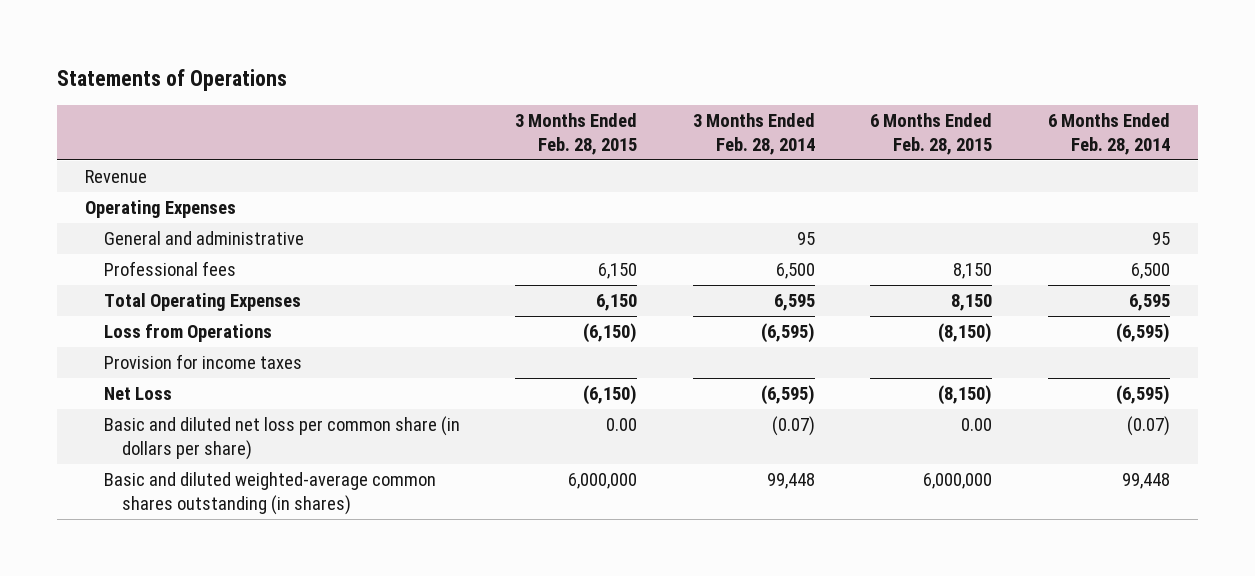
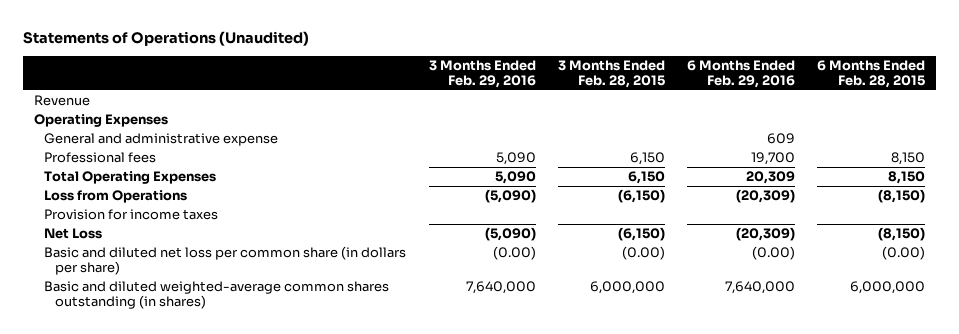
[57,69,288,92] Statements of Operations -> [22,30,309,46] Statements of Operations (Unaudited)
[692,112,815,155] 3 Months Ended Feb. 28, 2014 -> none
[1048,112,1171,155] 6 Months Ended Feb. 28, 2014 -> none
none -> [428,59,536,88] 3 Months Ended Feb. 29, 2016
none -> [686,59,795,88] 6 Months Ended Feb. 29, 2016
[103,231,304,246] General and administrative -> [44,133,279,147] General and administrative expense
[606,418,638,432] 0.00 -> [621,246,665,261] (0.00)
[961,418,993,432] 0.00 -> [881,246,925,261] (0.00)

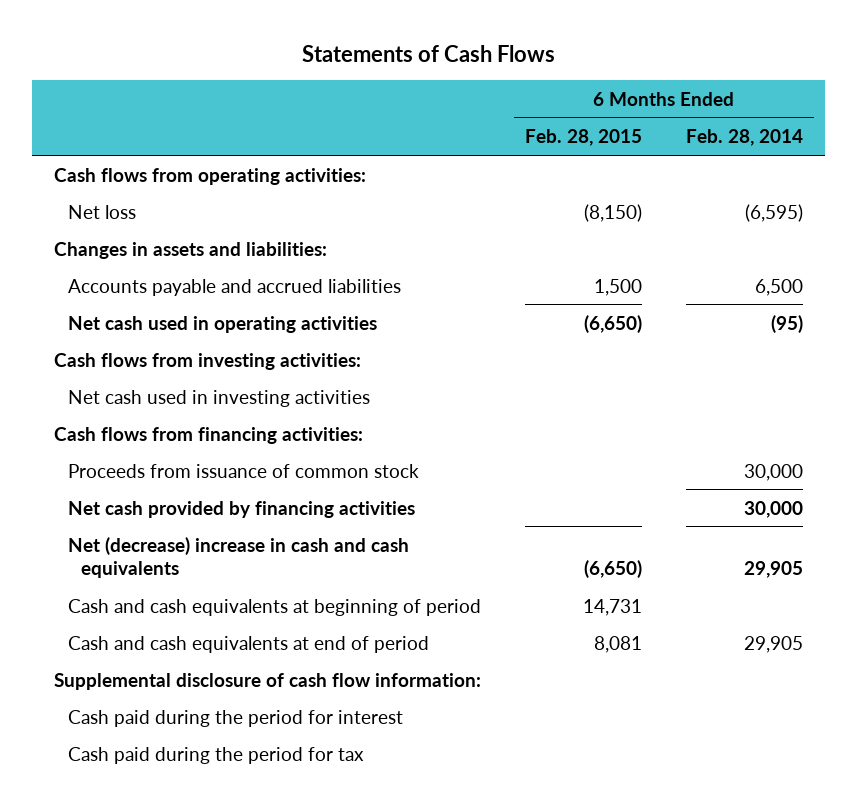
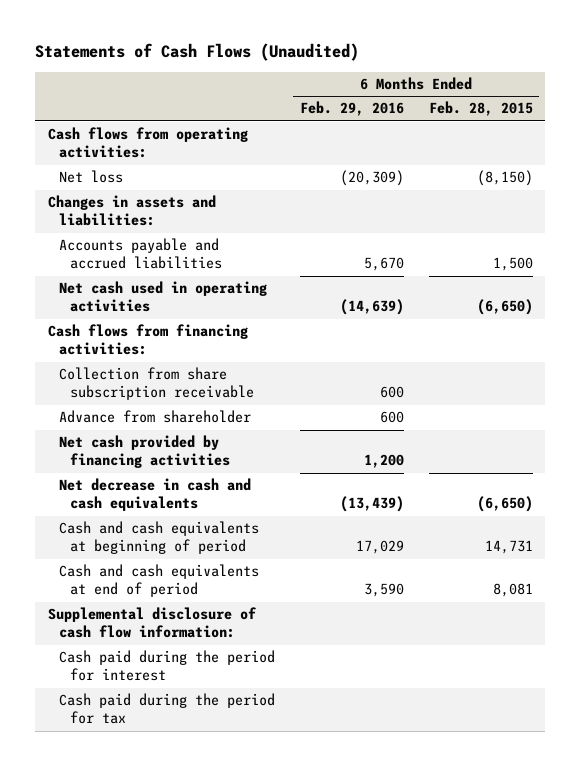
[301,44,555,62] Statements of Cash Flows -> [35,43,360,62] Statements of Cash Flows (Unaudited)
[686,129,804,147] Feb. 28, 2014 -> none
none -> [299,101,404,117] Feb. 29, 2016
[54,352,362,370] Cash flows from investing activities: -> none
[67,389,370,407] Net cash used in investing activities -> none
[67,463,419,478] Proceeds from issuance of common stock -> none
none -> [58,367,254,401] Collection from share subscription receivable
none -> [58,410,251,424] Advance from shareholder
[67,536,409,578] Net (decrease) increase in cash and cash equivalents -> [58,478,251,512] Net decrease in cash and cash equivalents

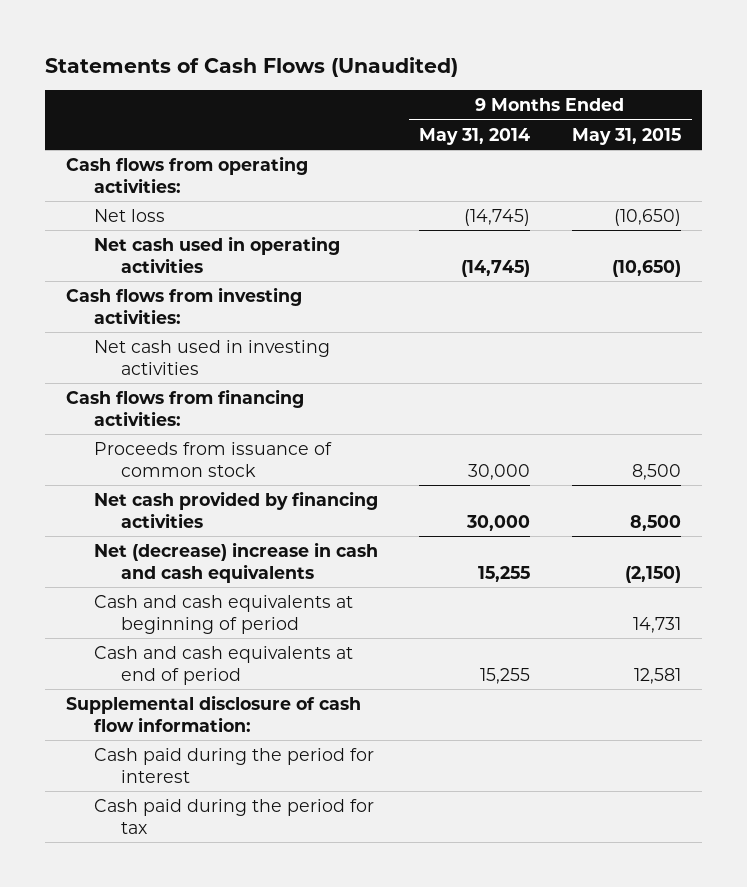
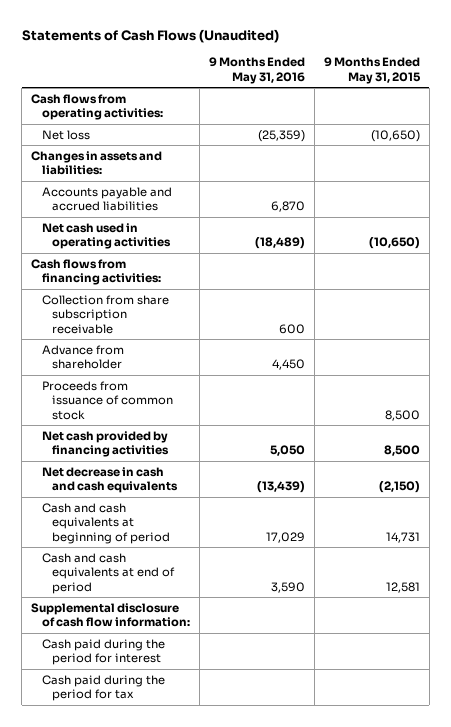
[419,127,531,145] May 31, 2014 -> none
none -> [208,57,305,84] 9 Months Ended May 31, 2016
none -> [31,150,163,176] Changes in assets and liabilities:
none -> [41,186,172,212] Accounts payable and accrued liabilities
[66,286,303,324] Cash flows from investing activities: -> none
[93,339,330,375] Net cash used in investing activities -> none
none -> [41,294,169,334] Collection from share subscription receivable
none -> [41,344,124,370] Advance from shareholder
[93,541,378,583] Net (decrease) increase in cash and cash equivalents -> [41,466,179,494] Net decrease in cash and cash equivalents

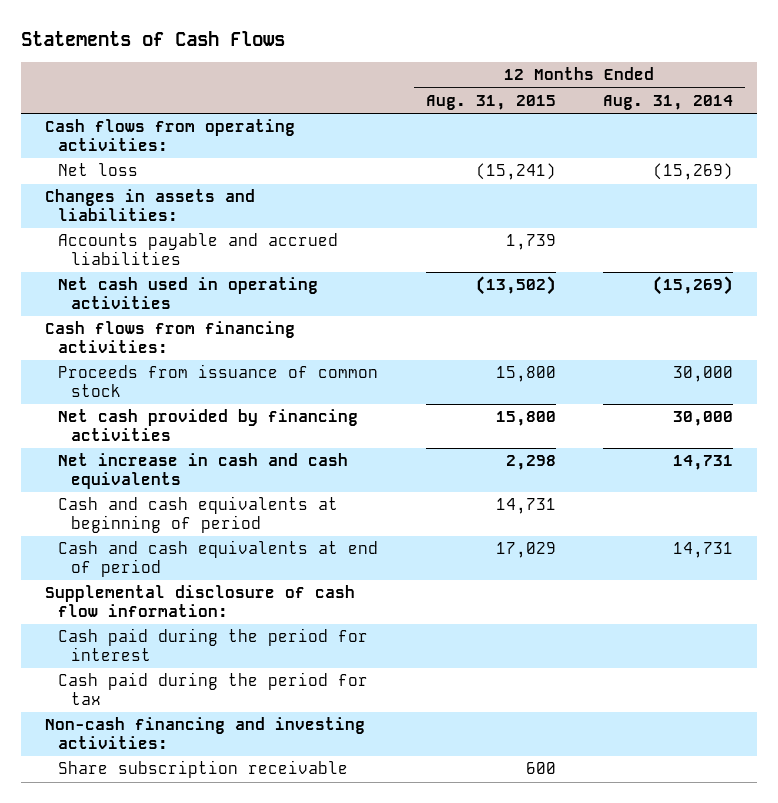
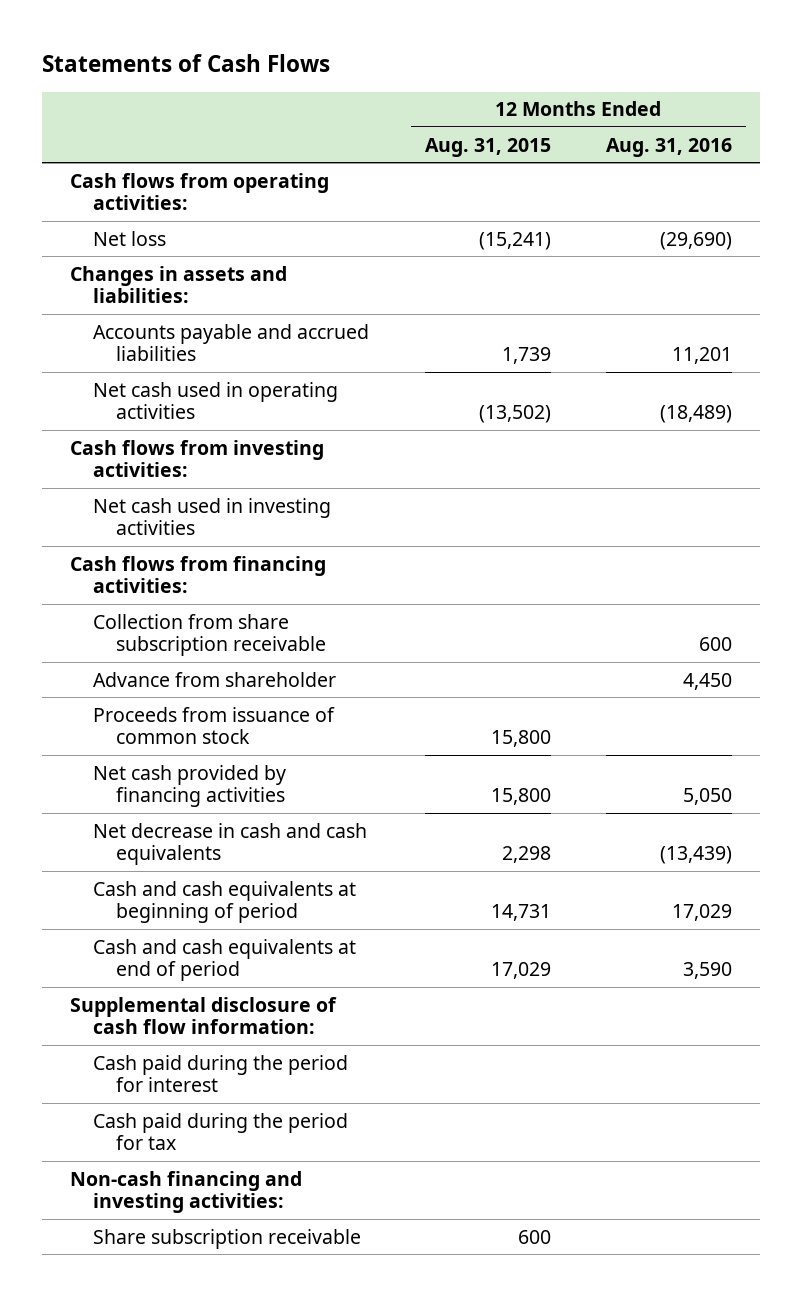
[603,94,734,110] Aug. 31, 2014 -> none
none -> [606,137,733,157] Aug. 31, 2016
none -> [69,439,324,478] Cash flows from investing activities:
none -> [92,497,331,536] Net cash used in investing activities
none -> [92,613,326,657] Collection from share subscription receivable
none -> [92,671,336,687] Advance from shareholder
[58,453,349,489] Net increase in cash and cash equivalents -> [92,822,367,866] Net decrease in cash and cash equivalents

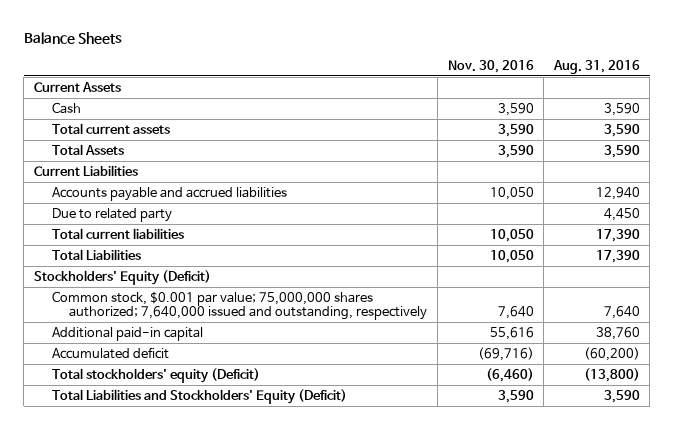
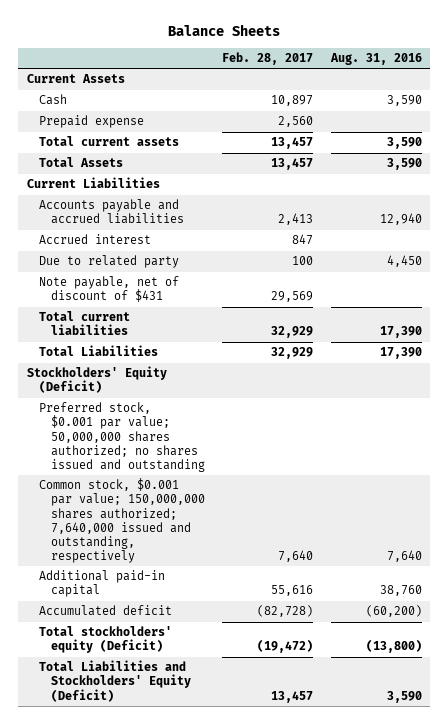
[447,59,534,73] Nov. 30, 2016 -> none
none -> [222,51,314,65] Feb. 28, 2017
none -> [38,115,144,129] Prepaid expense
none -> [38,234,151,245] Accrued interest
none -> [38,276,179,303] Note payable, net of discount of $431
none -> [38,402,206,473] Preferred stock, $0.001 par value; 50,000,000 shares authorized; no shares issued and outstanding
[51,290,428,320] Common stock, $0.001 par value; 75,000,000 shares authorized; 7,640,000 issued and outstanding, respectively -> [38,478,206,564] Common stock, $0.001 par value; 150,000,000 shares authorized; 7,640,000 issued and outstanding, respectively

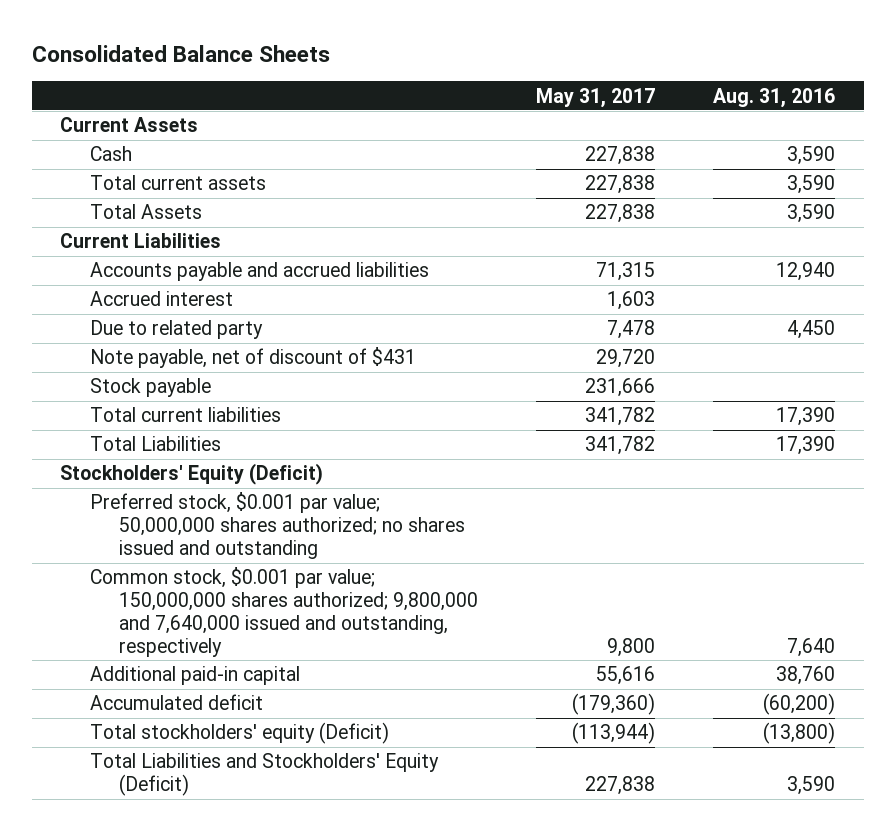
[168,24,281,37] Balance Sheets -> [31,44,330,62] Consolidated Balance Sheets
[222,51,314,65] Feb. 28, 2017 -> none
none -> [536,87,656,108] May 31, 2017
[38,115,144,129] Prepaid expense -> none
none -> [89,378,211,398] Stock payable
[38,478,206,564] Common stock, $0.001 par value; 150,000,000 shares authorized; 7,640,000 issued and outstanding, respectively -> [89,567,479,658] Common stock, $0.001 par value; 150,000,000 shares authorized; 9,800,000 and 7,640,000 issued and outstanding, respectively

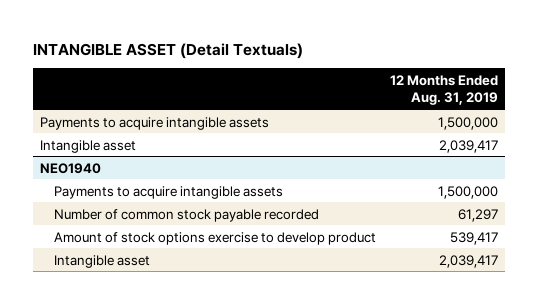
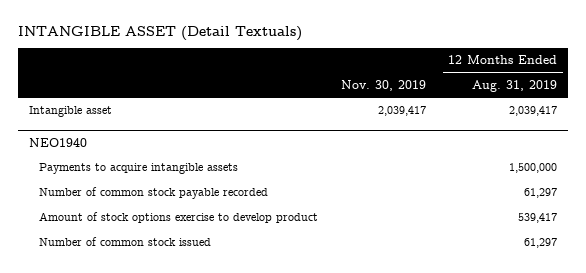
none -> [340,79,426,91] Nov. 30, 2019
[40,116,270,130] Payments to acquire intangible assets -> none
[53,254,150,268] Intangible asset -> none
none -> [39,237,212,247] Number of common stock issued

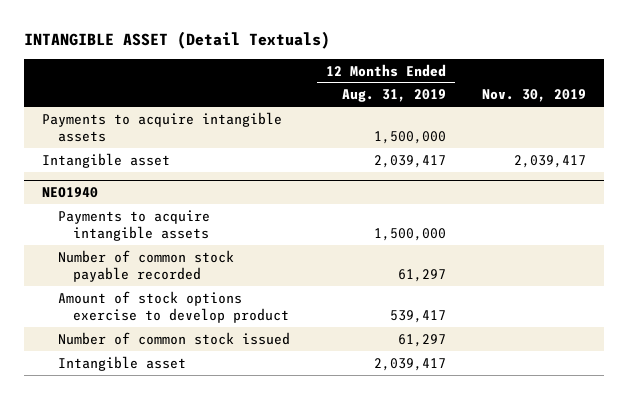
none -> [41,111,282,143] Payments to acquire intangible assets
none -> [57,355,186,371] Intangible asset

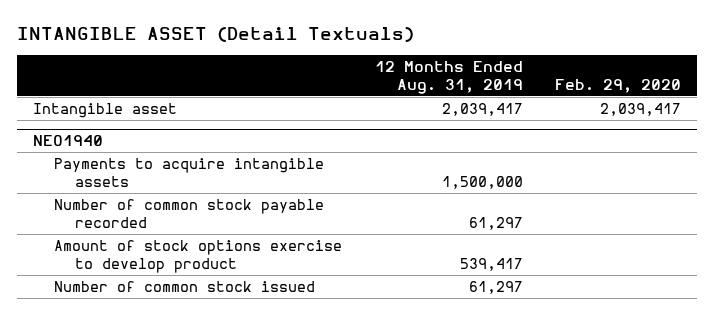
[482,89,587,103] Nov. 30, 2019 -> none
none -> [554,78,681,93] Feb. 29, 2020
[41,111,282,143] Payments to acquire intangible assets -> none
[57,355,186,371] Intangible asset -> none

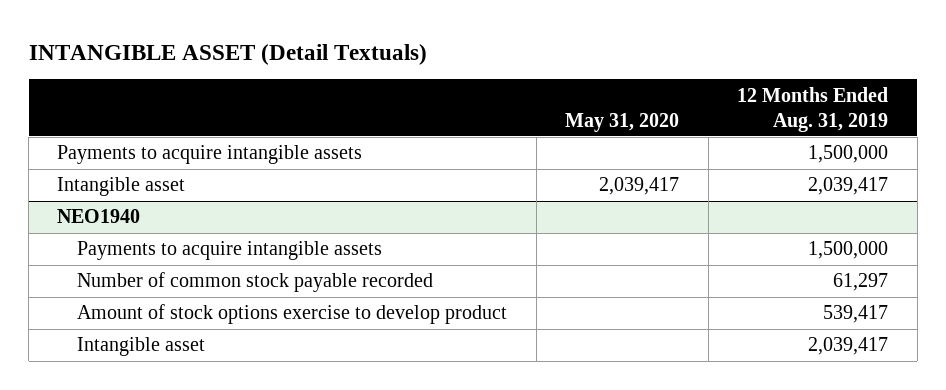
[554,78,681,93] Feb. 29, 2020 -> none
none -> [565,112,680,132] May 31, 2020
none -> [57,145,363,165] Payments to acquire intangible assets
[54,281,316,293] Number of common stock issued -> none
none -> [77,337,206,357] Intangible asset

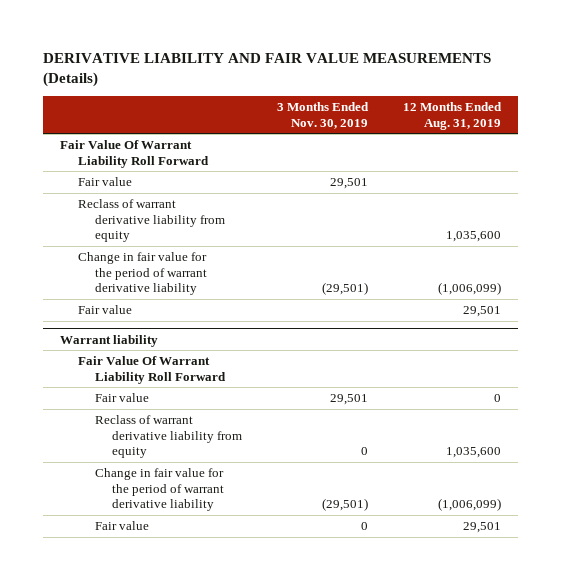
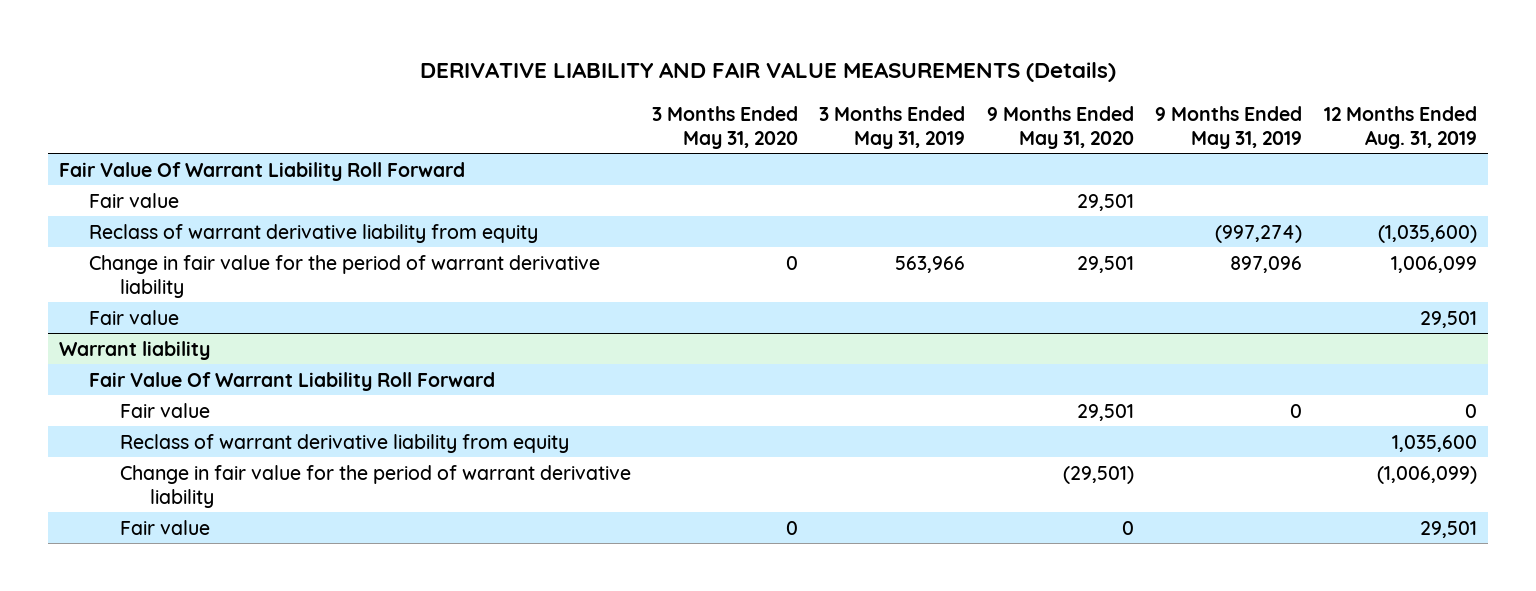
[276,102,369,129] 3 Months Ended Nov. 30, 2019 -> none
none -> [651,105,798,149] 3 Months Ended May 31, 2020
none -> [819,105,966,149] 3 Months Ended May 31, 2019
none -> [986,105,1134,149] 9 Months Ended May 31, 2020
none -> [1155,105,1303,149] 9 Months Ended May 31, 2019
[445,231,501,243] 1,035,600 -> [1377,224,1477,243] (1,035,600)
[437,282,501,296] (1,006,099) -> [1390,255,1477,273] 1,006,099

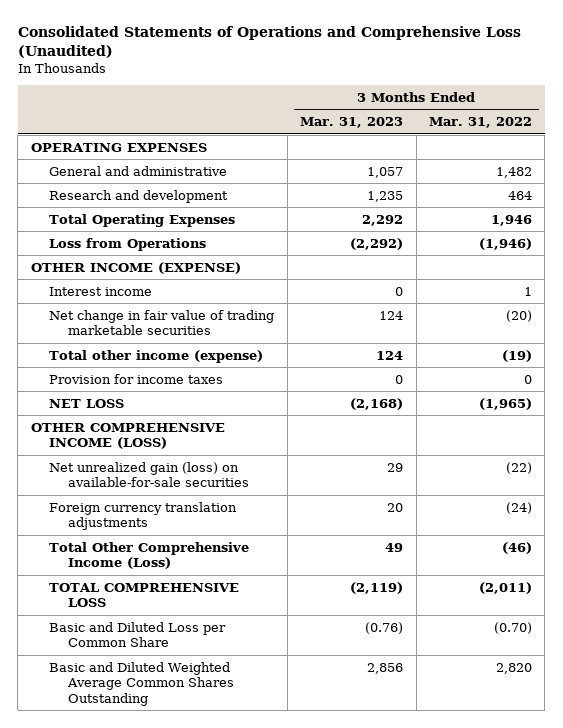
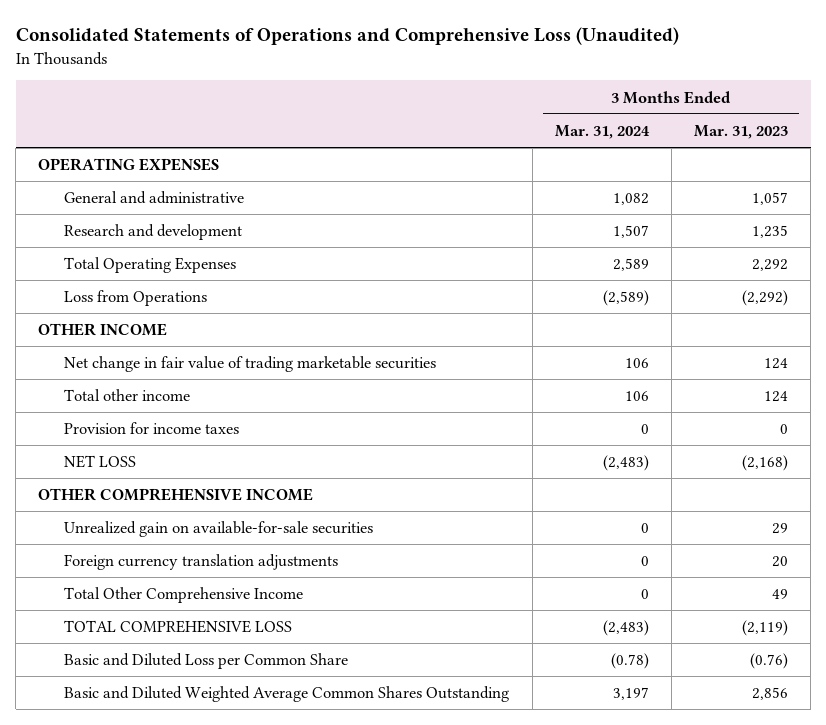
[429,116,533,128] Mar. 31, 2022 -> none
none -> [554,124,650,139] Mar. 31, 2024
[49,286,153,296] Interest income -> none
[30,261,241,274] OTHER INCOME (EXPENSE) -> [38,323,168,337] OTHER INCOME
[49,349,264,363] Total other income (expense) -> [64,389,191,402] Total other income
[30,422,225,450] OTHER COMPREHENSIVE INCOME (LOSS) -> [38,488,314,502] OTHER COMPREHENSIVE INCOME
[49,461,249,488] Net unrealized gain (loss) on available-for-sale securities -> [64,521,374,538] Unrealized gain on available-for-sale securities
[49,541,250,570] Total Other Comprehensive Income (Loss) -> [64,587,304,604] Total Other Comprehensive Income

